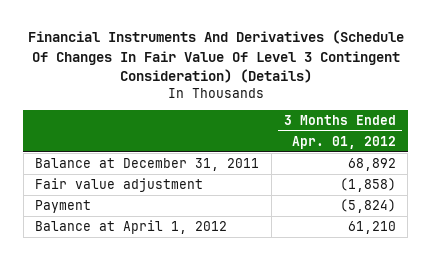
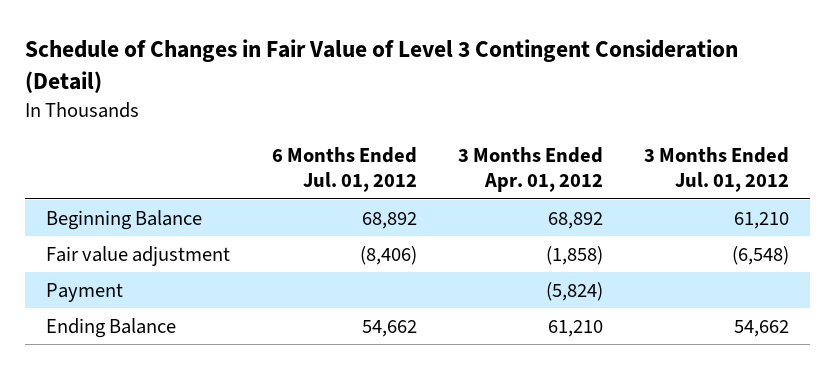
[27,30,404,83] Financial Instruments And Derivatives (Schedule Of Changes In Fair Value Of Level 3 Contingent Consideration) (Details) -> [25,39,739,94] Schedule of Changes in Fair Value of Level 3 Contingent Consideration (Detail)
none -> [271,147,417,193] 6 Months Ended Jul. 01, 2012
none -> [644,147,790,193] 3 Months Ended Jul. 01, 2012
[35,157,260,171] Balance at December 31, 2011 -> [46,209,203,230] Beginning Balance
[35,219,228,234] Balance at April 1, 2012 -> [46,317,177,338] Ending Balance

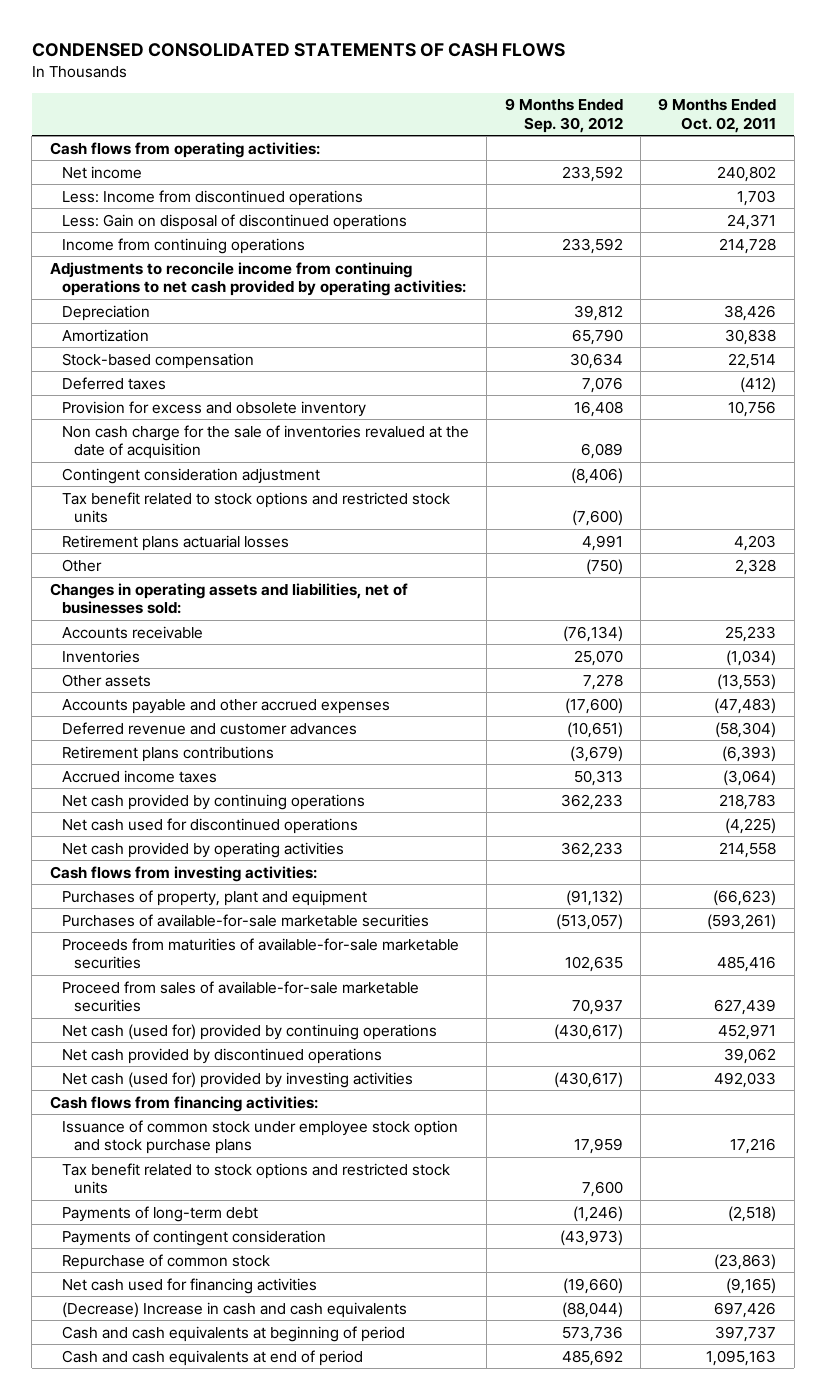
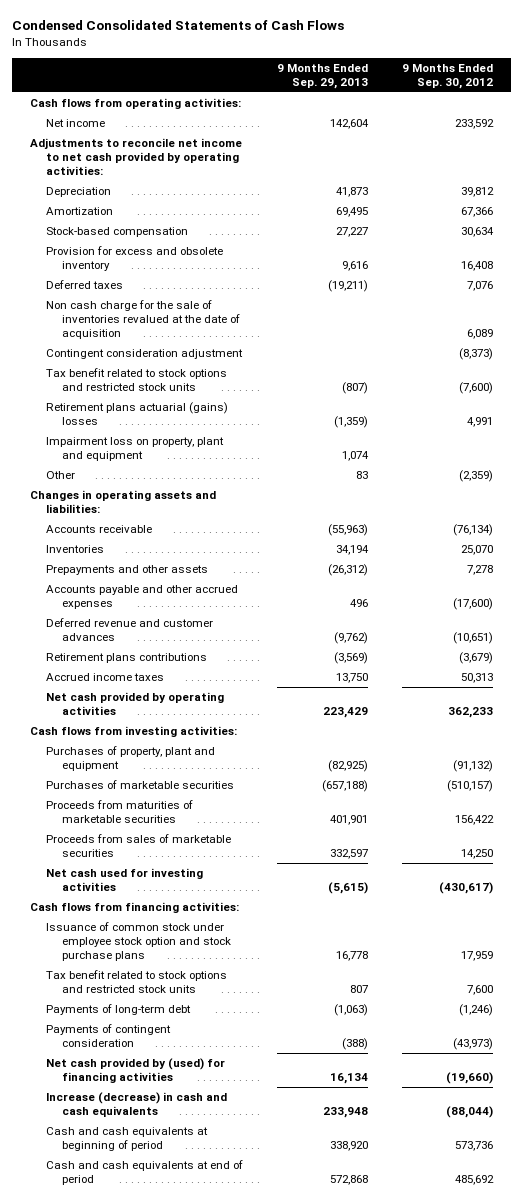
[31,42,565,57] CONDENSED CONSOLIDATED STATEMENTS OF CASH FLOWS -> [12,20,345,31] Condensed Consolidated Statements of Cash Flows
[658,98,777,133] 9 Months Ended Oct. 02, 2011 -> none
none -> [277,63,369,89] 9 Months Ended Sep. 29, 2013
[61,189,363,206] Less: Income from discontinued operations -> none
[61,213,407,230] Less: Gain on disposal of discontinued operations -> none
[61,237,305,254] Income from continuing operations -> none
[49,261,466,297] Adjustments to reconcile income from continuing operations to net cash provided by operating activities: -> [29,138,242,176] Adjustments to reconcile net income to net cash provided by operating activities:
[571,328,623,345] 65,790 -> [461,207,494,218] 67,366
[61,376,166,390] Deferred taxes -> [45,280,123,290] Deferred taxes
[570,467,623,484] (8,406) -> [459,348,494,361] (8,373)
[61,534,289,551] Retirement plans actuarial losses -> [45,402,228,426] Retirement plans actuarial (gains) losses
none -> [45,437,224,462] Impairment loss on property, plant and equipment
[585,558,623,575] (750) -> [459,470,494,483] (2,359)
[49,582,408,615] Changes in operating assets and liabilities, net of businesses sold: -> [29,490,216,514] Changes in operating assets and liabilities:
[61,673,151,687] Other assets -> [45,565,208,576] Prepayments and other assets
[61,793,365,810] Net cash provided by continuing operations -> none
[61,817,358,834] Net cash used for discontinued operations -> none
[61,1023,437,1040] Net cash (used for) provided by continuing operations -> none
[61,1047,382,1064] Net cash provided by discontinued operations -> none
[61,913,429,927] Purchases of available-for-sale marketable securities -> [45,780,234,790] Purchases of marketable securities
[555,913,623,930] (513,057) -> [447,780,494,793] (510,157)
[61,937,459,970] Proceeds from maturities of available-for-sale marketable securities -> [45,800,193,824] Proceeds from maturities of marketable securities
[564,956,623,973] 102,635 -> [455,815,495,826] 156,422
[61,980,419,1013] Proceed from sales of available-for-sale marketable securities -> [45,834,231,858] Proceeds from sales of marketable securities
[571,999,623,1016] 70,937 -> [461,849,494,860] 14,250
[61,1071,413,1088] Net cash (used for) provided by investing activities -> [45,868,203,892] Net cash used for investing activities
[61,1253,270,1270] Repurchase of common stock -> none
[61,1277,317,1294] Net cash used for financing activities -> [45,1058,225,1084] Net cash provided by (used) for financing activities
[61,1301,407,1318] (Decrease) Increase in cash and cash equivalents -> [45,1092,227,1118] Increase (decrease) in cash and cash equivalents

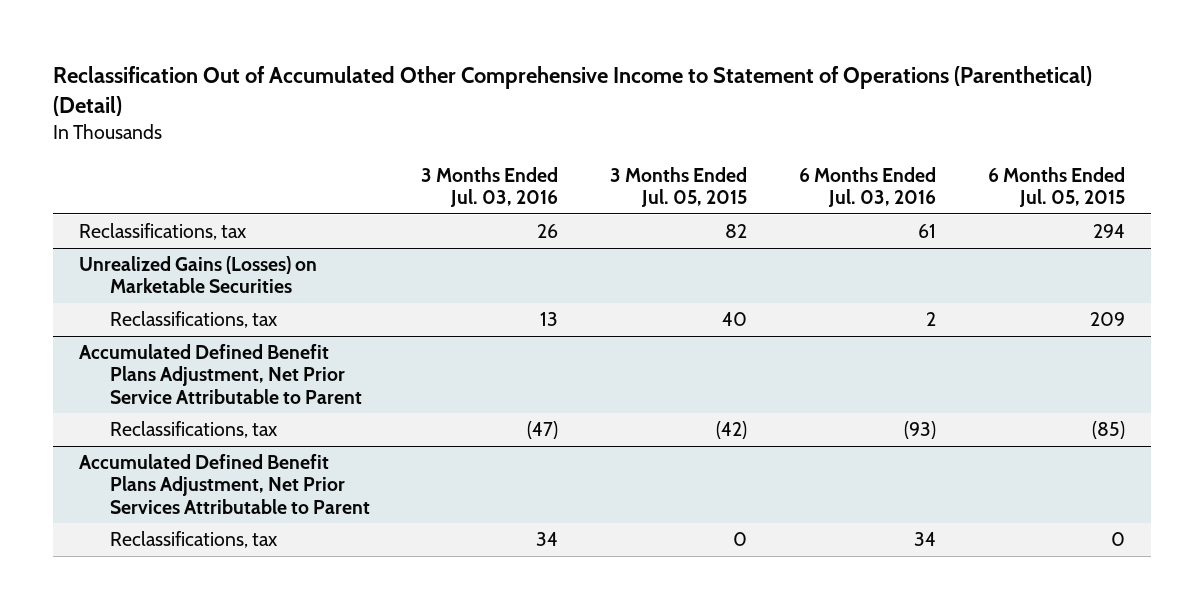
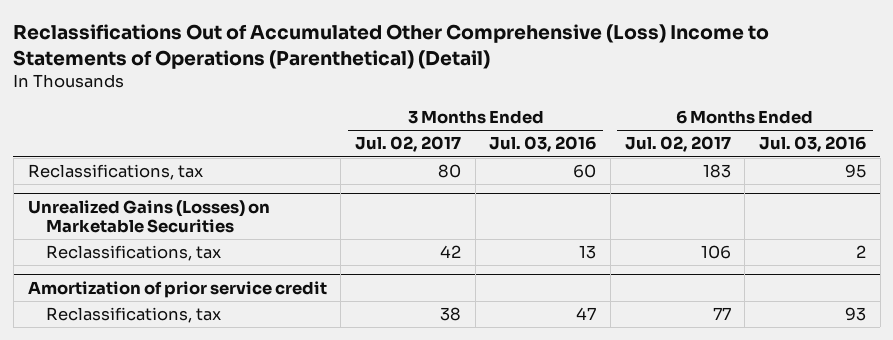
[53,66,1093,117] Reclassification Out of Accumulated Other Comprehensive Income to Statement of Operations (Parenthetical) (Detail) -> [13,24,770,69] Reclassifications Out of Accumulated Other Comprehensive (Loss) Income to Statements of Operations (Parenthetical) (Detail)
[610,166,748,208] 3 Months Ended Jul. 05, 2015 -> none
[987,166,1125,208] 6 Months Ended Jul. 05, 2015 -> none
none -> [354,136,461,153] Jul. 02, 2017
none -> [624,136,731,153] Jul. 02, 2017
[537,224,559,239] 26 -> [573,164,597,179] 60
[917,224,936,239] 61 -> [844,164,866,179] 95
[79,454,370,514] Accumulated Defined Benefit Plans Adjustment, Net Prior Services Attributable to Parent -> none
[109,531,278,549] Reclassifications, tax -> none
[79,344,362,404] Accumulated Defined Benefit Plans Adjustment, Net Prior Service Attributable to Parent -> [27,280,327,298] Amortization of prior service credit
[527,421,559,440] (47) -> [576,307,597,321] 47
[903,421,936,440] (93) -> [844,307,866,322] 93

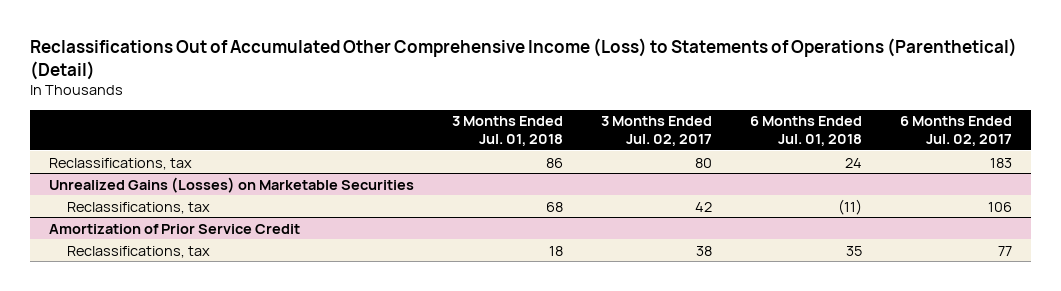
[13,24,770,69] Reclassifications Out of Accumulated Other Comprehensive (Loss) Income to Statements of Operations (Parenthetical) (Detail) -> [30,37,1018,80] Reclassifications Out of Accumulated Other Comprehensive Income (Loss) to Statements of Operations (Parenthetical) (Detail)
[489,136,597,153] Jul. 03, 2016 -> none
[758,136,866,153] Jul. 03, 2016 -> none
none -> [452,116,564,146] 3 Months Ended Jul. 01, 2018
none -> [750,116,863,146] 6 Months Ended Jul. 01, 2018
[27,280,327,298] Amortization of prior service credit -> [49,223,301,234] Amortization of Prior Service Credit

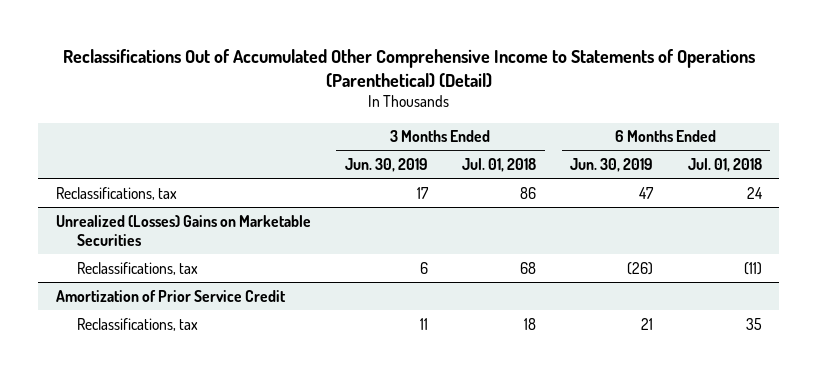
[30,37,1018,80] Reclassifications Out of Accumulated Other Comprehensive Income (Loss) to Statements of Operations (Parenthetical) (Detail) -> [62,48,755,88] Reclassifications Out of Accumulated Other Comprehensive Income to Statements of Operations (Parenthetical) (Detail)
[601,116,713,146] 3 Months Ended Jul. 02, 2017 -> none
[900,116,1013,146] 6 Months Ended Jul. 02, 2017 -> none
none -> [344,158,428,173] Jun. 30, 2019
none -> [570,158,654,173] Jun. 30, 2019
[49,176,415,193] Unrealized Gains (Losses) on Marketable Securities -> [55,214,311,246] Unrealized (Losses) Gains on Marketable Securities

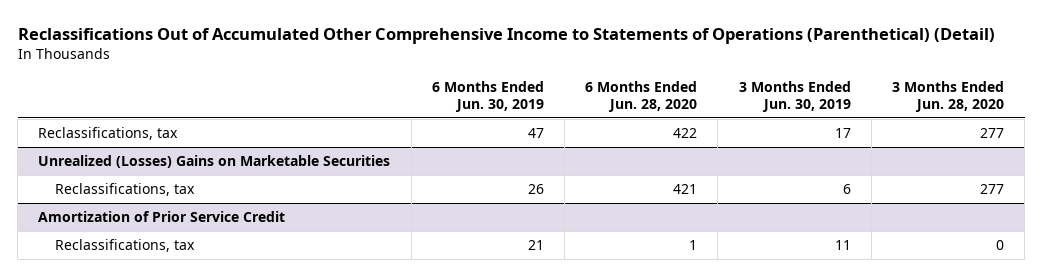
[462,158,537,173] Jul. 01, 2018 -> none
[687,158,762,173] Jul. 01, 2018 -> none
none -> [585,81,698,112] 6 Months Ended Jun. 28, 2020
none -> [891,81,1004,112] 3 Months Ended Jun. 28, 2020
[627,261,654,275] (26) -> [527,183,544,194] 26

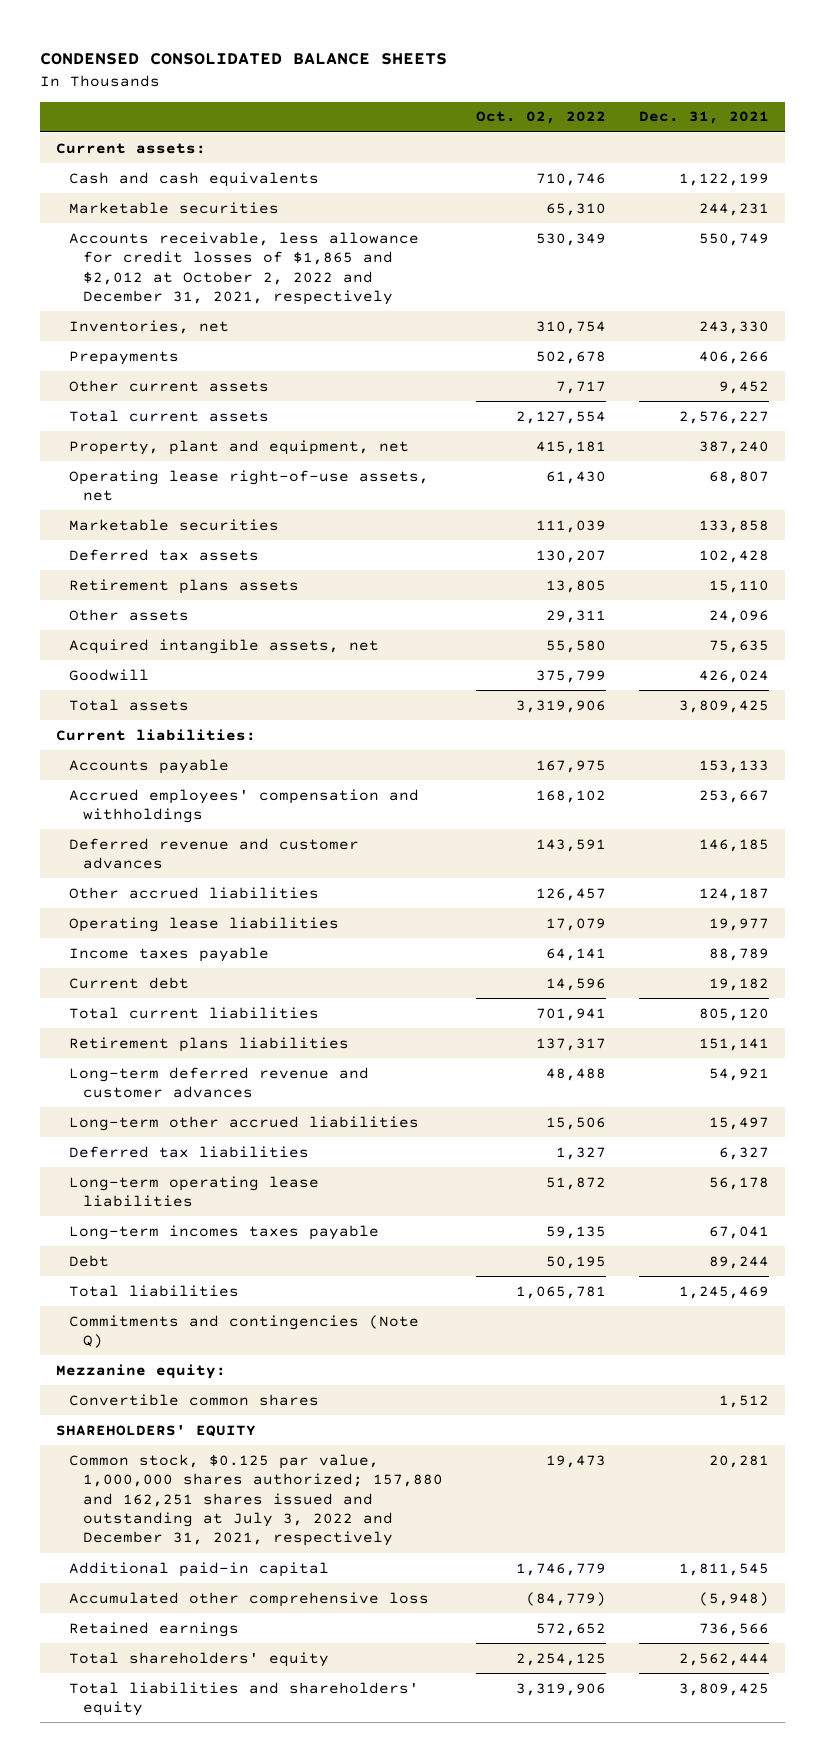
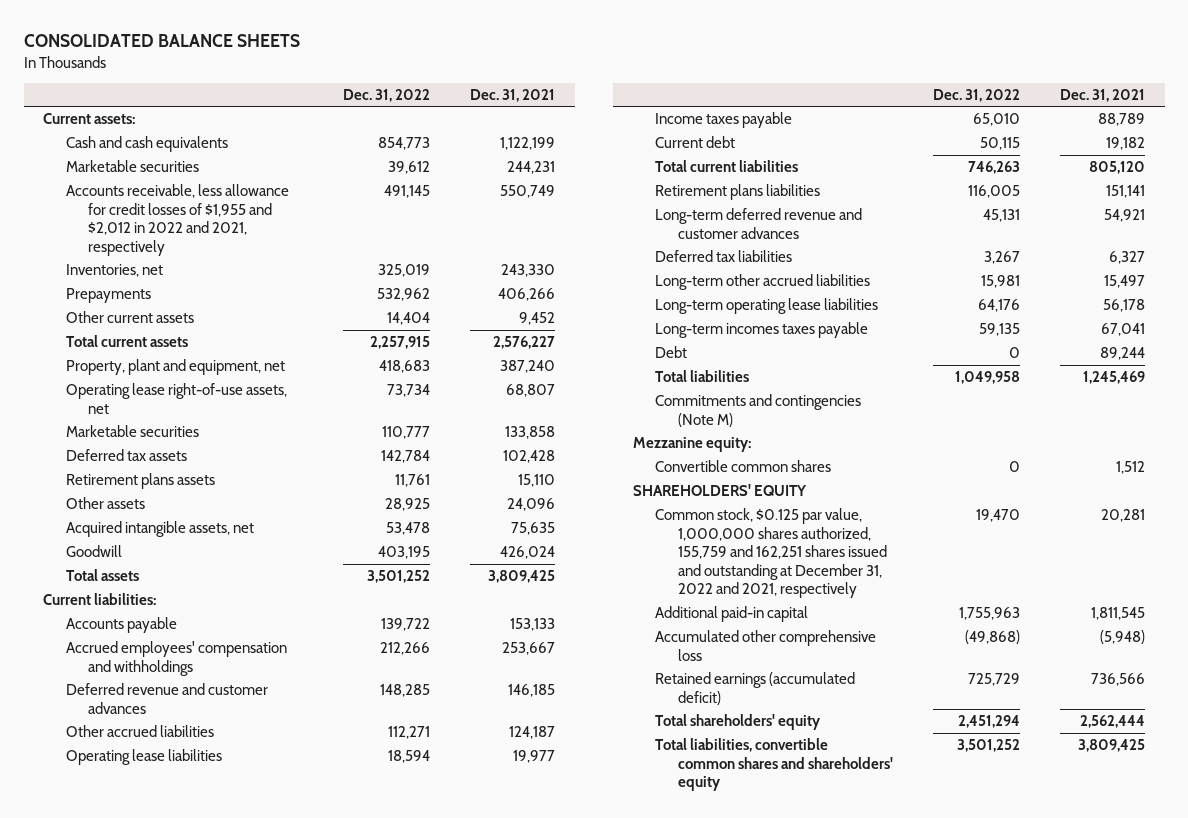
[39,53,447,66] CONDENSED CONSOLIDATED BALANCE SHEETS -> [23,34,300,48] CONSOLIDATED BALANCE SHEETS
[475,111,606,125] Oct. 02, 2022 -> none
none -> [343,88,431,102] Dec. 31, 2022
[69,231,420,305] Accounts receivable, less allowance for credit losses of $1,865 and $2,012 at October 2, 2022 and December 31, 2021, respectively -> [65,184,289,256] Accounts receivable, less allowance for credit losses of $1,955 and $2,012 in 2022 and 2021, respectively
[69,1115,420,1131] Long-term other accrued liabilities -> [655,274,871,291] Long-term other accrued liabilities
[69,1314,420,1349] Commitments and contingencies (Note Q) -> [655,394,862,427] Commitments and contingencies (Note M)
[69,1453,443,1547] Common stock, $0.125 par value, 1,000,000 shares authorized; 157,880 and 162,251 shares issued and outstanding at July 3, 2022 and December 31, 2021, respectively -> [655,508,887,599] Common stock, $0.125 par value, 1,000,000 shares authorized, 155,759 and 162,251 shares issued and outstanding at December 31, 2022 and 2021, respectively
[69,1621,240,1637] Retained earnings -> [655,672,856,705] Retained earnings (accumulated deficit)
[69,1681,420,1717] Total liabilities and shareholders' equity -> [655,738,893,792] Total liabilities, convertible common shares and shareholders' equity

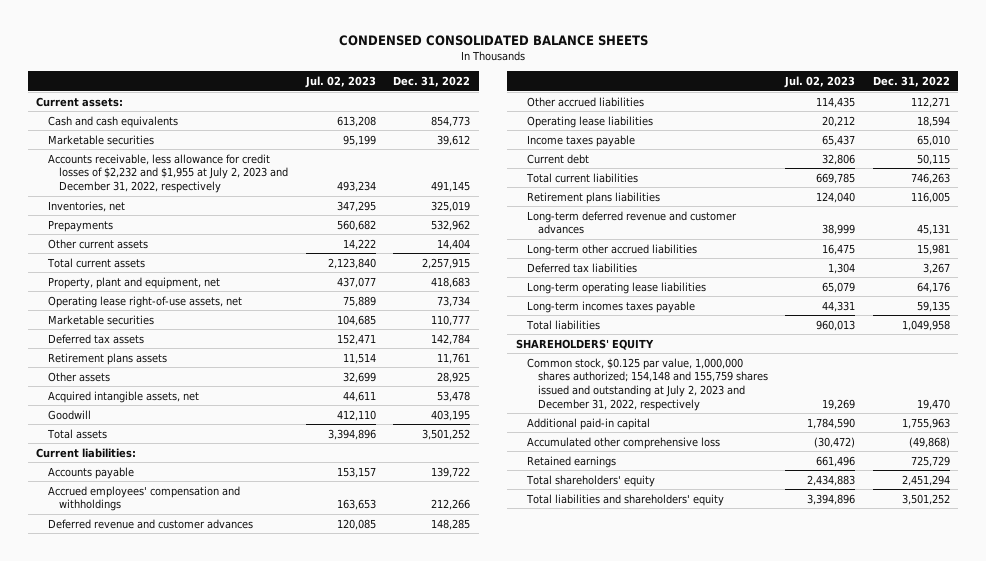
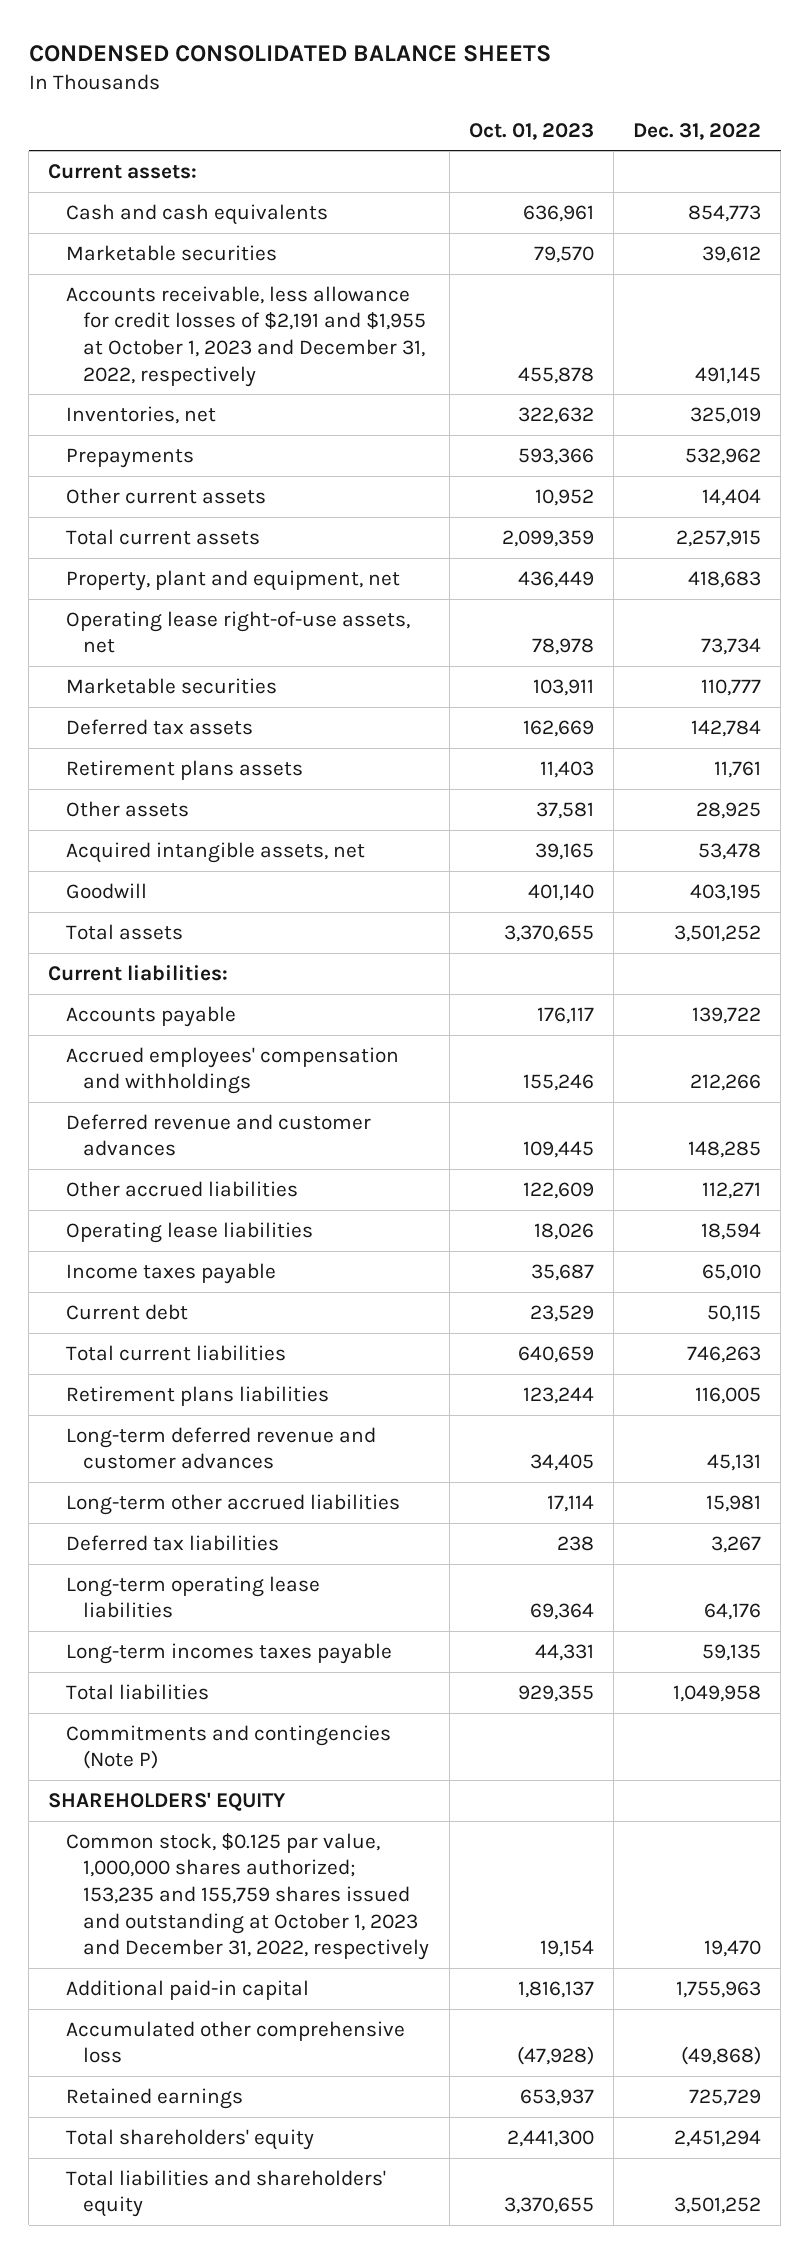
[305,76,377,89] Jul. 02, 2023 -> none
none -> [468,122,594,140] Oct. 01, 2023
[47,153,288,194] Accounts receivable, less allowance for credit losses of $2,232 and $1,955 at July 2, 2023 and December 31, 2022, respectively -> [65,285,427,387] Accounts receivable, less allowance for credit losses of $2,191 and $1,955 at October 1, 2023 and December 31, 2022, respectively
none -> [65,1724,391,1770] Commitments and contingencies (Note P)
[526,357,769,411] Common stock, $0.125 par value, 1,000,000 shares authorized; 154,148 and 155,759 shares issued and outstanding at July 2, 2023 and December 31, 2022, respectively -> [65,1832,430,1961] Common stock, $0.125 par value, 1,000,000 shares authorized; 153,235 and 155,759 shares issued and outstanding at October 1, 2023 and December 31, 2022, respectively

